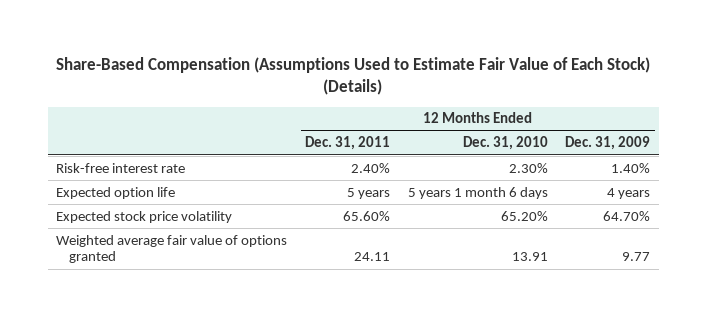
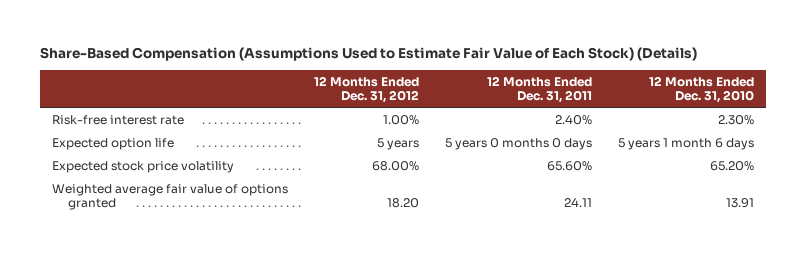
[565,136,651,151] Dec. 31, 2009 -> none
none -> [314,75,420,104] 12 Months Ended Dec. 31, 2012
[347,187,391,199] 5 years -> [444,137,592,150] 5 years 0 months 0 days

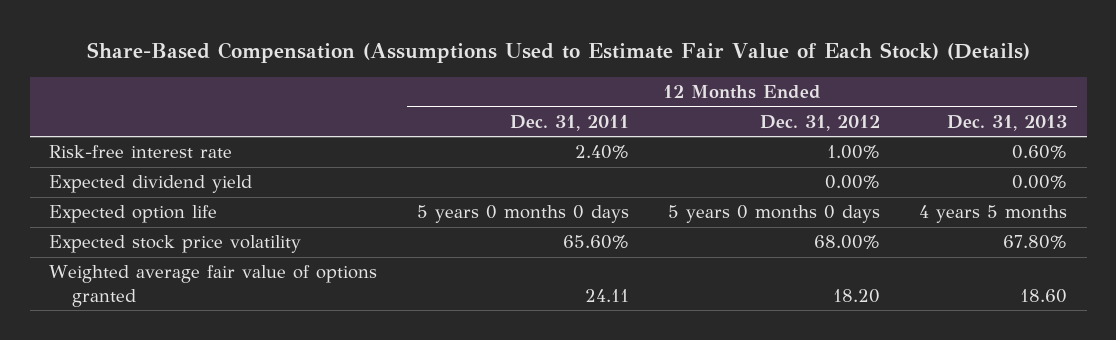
[648,75,754,104] 12 Months Ended Dec. 31, 2010 -> none
none -> [947,114,1068,131] Dec. 31, 2013
none -> [49,175,253,194] Expected dividend yield
[377,137,420,150] 5 years -> [667,205,880,224] 5 years 0 months 0 days

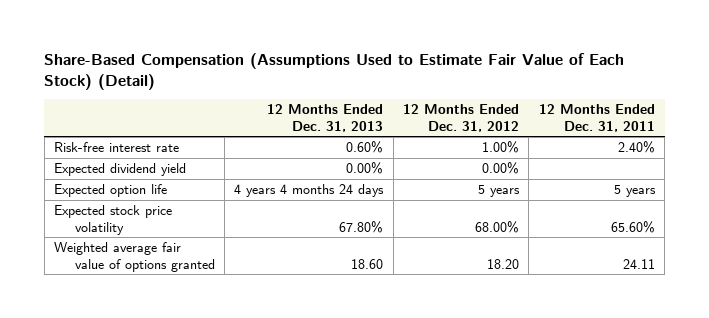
[87,42,1031,64] Share-Based Compensation (Assumptions Used to Estimate Fair Value of Each Stock) (Details) -> [44,53,625,90] Share-Based Compensation (Assumptions Used to Estimate Fair Value of Each Stock) (Detail)
[416,205,629,224] 5 years 0 months 0 days -> [613,184,656,197] 5 years
[667,205,880,224] 5 years 0 months 0 days -> [478,184,521,197] 5 years
[919,205,1068,224] 4 years 5 months -> [234,183,385,197] 4 years 4 months 24 days

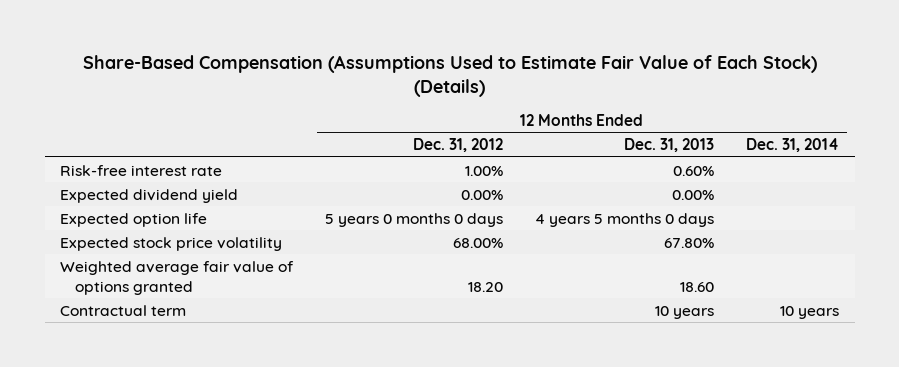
[44,53,625,90] Share-Based Compensation (Assumptions Used to Estimate Fair Value of Each Stock) (Detail) -> [82,54,817,98] Share-Based Compensation (Assumptions Used to Estimate Fair Value of Each Stock) (Details)
[538,103,655,132] 12 Months Ended Dec. 31, 2011 -> none
none -> [745,138,839,153] Dec. 31, 2014
[234,183,385,197] 4 years 4 months 24 days -> [534,212,714,227] 4 years 5 months 0 days
[478,184,521,197] 5 years -> [325,212,504,227] 5 years 0 months 0 days
none -> [60,304,187,316] Contractual term

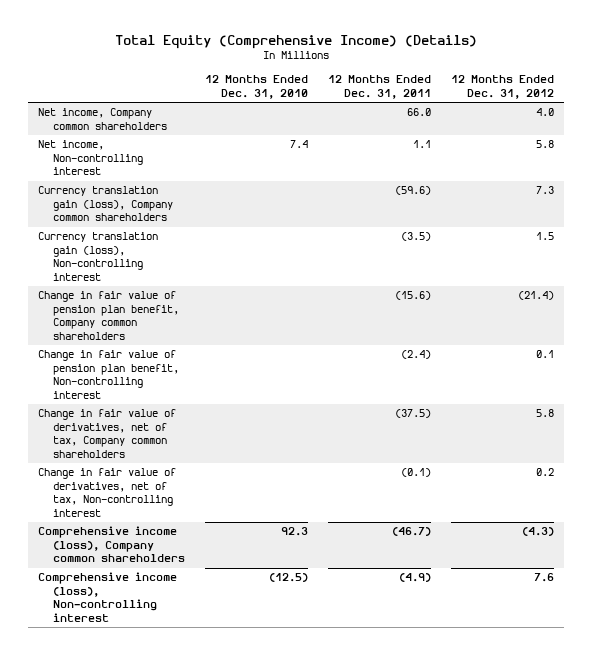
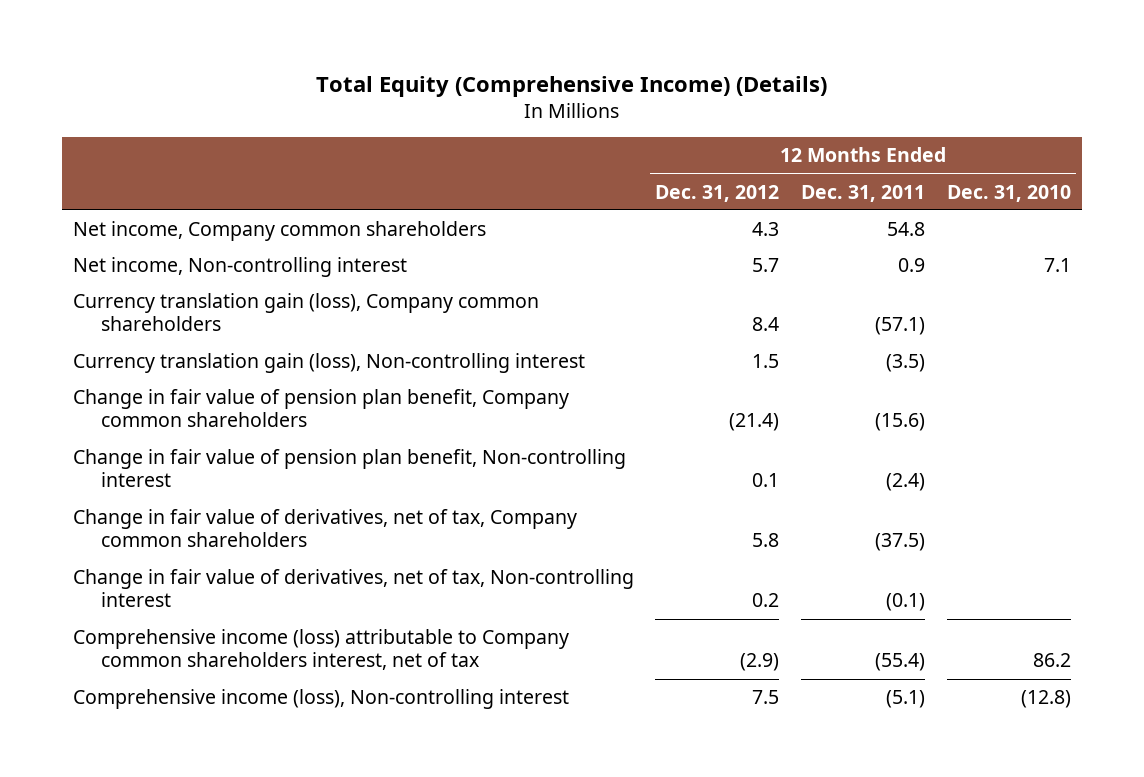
[406,108,431,117] 66.0 -> [887,222,926,237] 54.8
[535,108,554,117] 4.0 -> [752,222,780,237] 4.3
[289,140,308,149] 7.4 -> [1043,258,1071,273] 7.1
[412,140,431,149] 1.1 -> [898,258,926,273] 0.9
[535,140,554,149] 5.8 -> [752,258,780,273] 5.7
[394,186,431,196] (59.6) -> [875,317,926,336] (57.1)
[535,186,554,195] 7.3 -> [752,317,780,332] 8.4
[38,526,185,563] Comprehensive income (loss), Company common shareholders -> [72,629,569,671] Comprehensive income (loss) attributable to Company common shareholders interest, net of tax
[280,527,308,537] 92.3 -> [1032,653,1071,668] 86.2
[391,527,431,537] (46.7) -> [875,653,926,672] (55.4)
[521,527,554,537] (4.3) -> [740,653,780,672] (2.9)
[268,573,308,583] (12.5) -> [1020,690,1071,709] (12.8)
[398,573,431,583] (4.9) -> [886,690,926,709] (5.1)
[533,573,554,583] 7.6 -> [752,690,780,705] 7.5

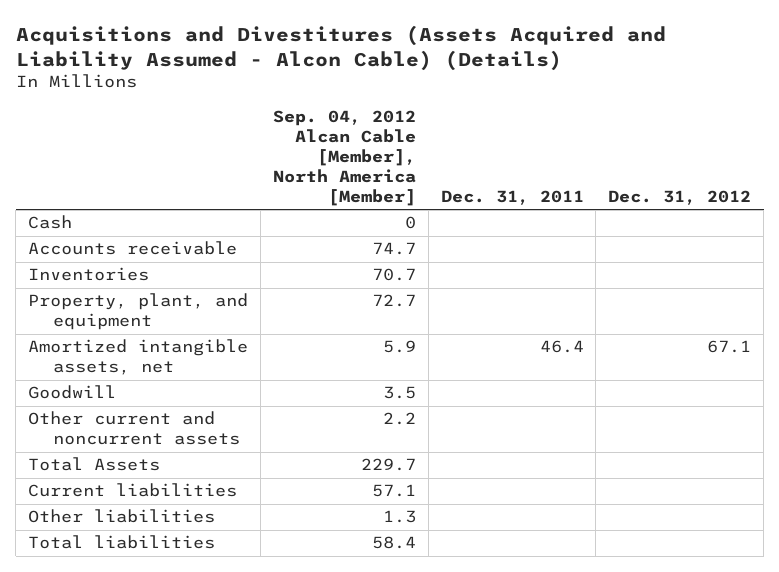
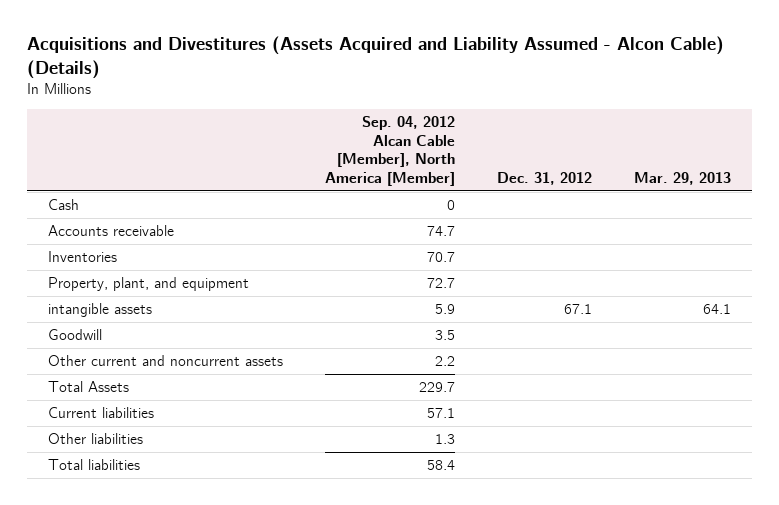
[440,189,584,205] Dec. 31, 2011 -> none
none -> [633,171,731,185] Mar. 29, 2013
[28,339,249,376] Amortized intangible assets, net -> [47,303,152,318] intangible assets

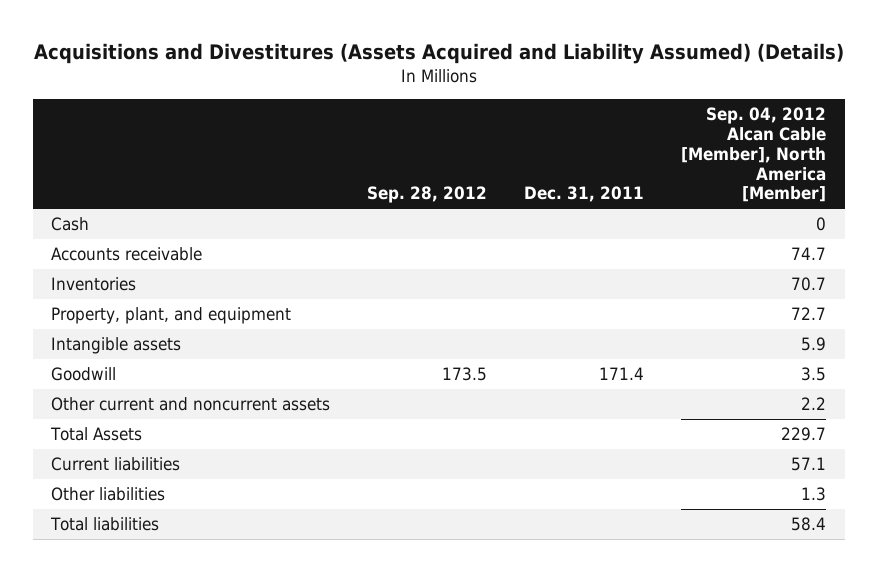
[26,36,724,79] Acquisitions and Divestitures (Assets Acquired and Liability Assumed - Alcon Cable) (Details) -> [33,43,844,65] Acquisitions and Divestitures (Assets Acquired and Liability Assumed) (Details)
[496,171,592,185] Dec. 31, 2012 -> none
[633,171,731,185] Mar. 29, 2013 -> none
none -> [367,186,488,204] Sep. 28, 2012
none -> [524,186,645,203] Dec. 31, 2011
[47,303,152,318] intangible assets -> [51,336,182,354] Intangible assets

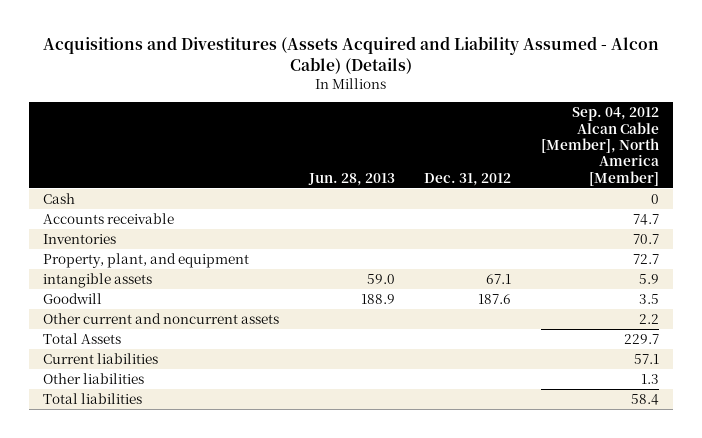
[33,43,844,65] Acquisitions and Divestitures (Assets Acquired and Liability Assumed) (Details) -> [43,35,660,74] Acquisitions and Divestitures (Assets Acquired and Liability Assumed - Alcon Cable) (Details)
[367,186,488,204] Sep. 28, 2012 -> none
[524,186,645,203] Dec. 31, 2011 -> none
none -> [307,172,395,186] Jun. 28, 2013
none -> [424,172,512,186] Dec. 31, 2012
[51,336,182,354] Intangible assets -> [43,273,153,289] intangible assets

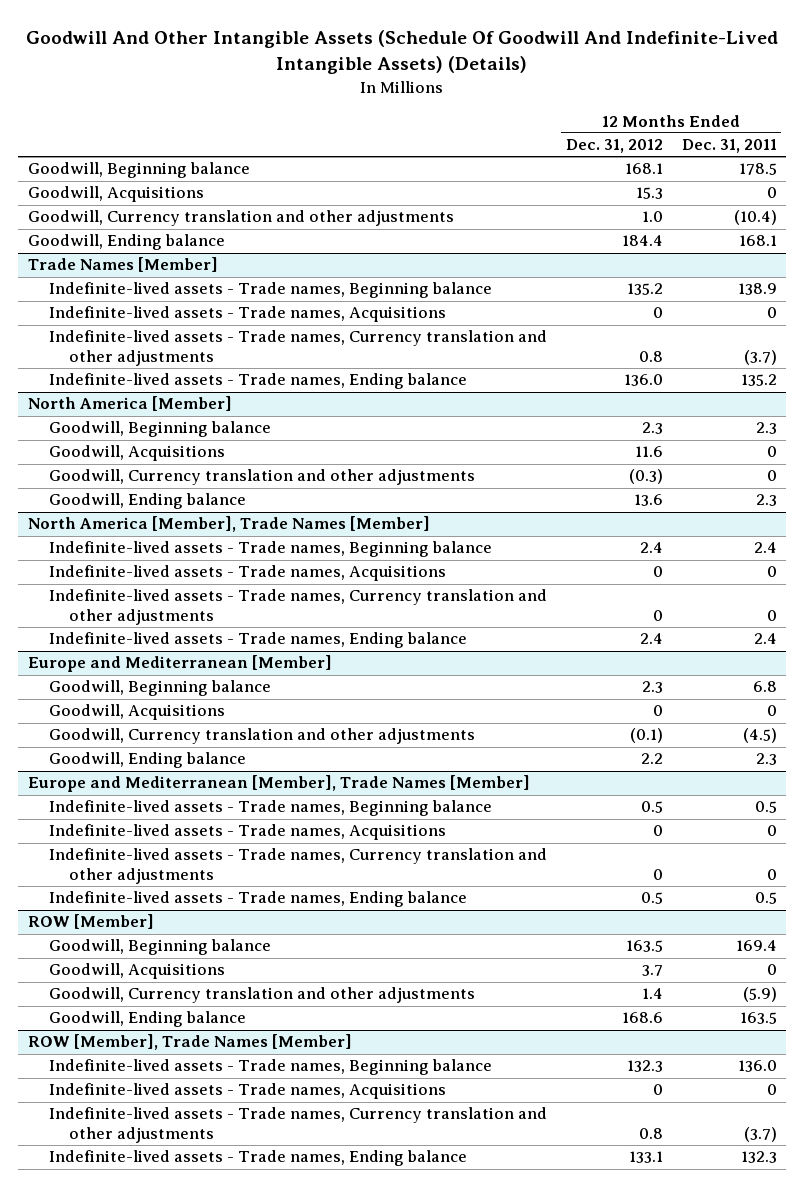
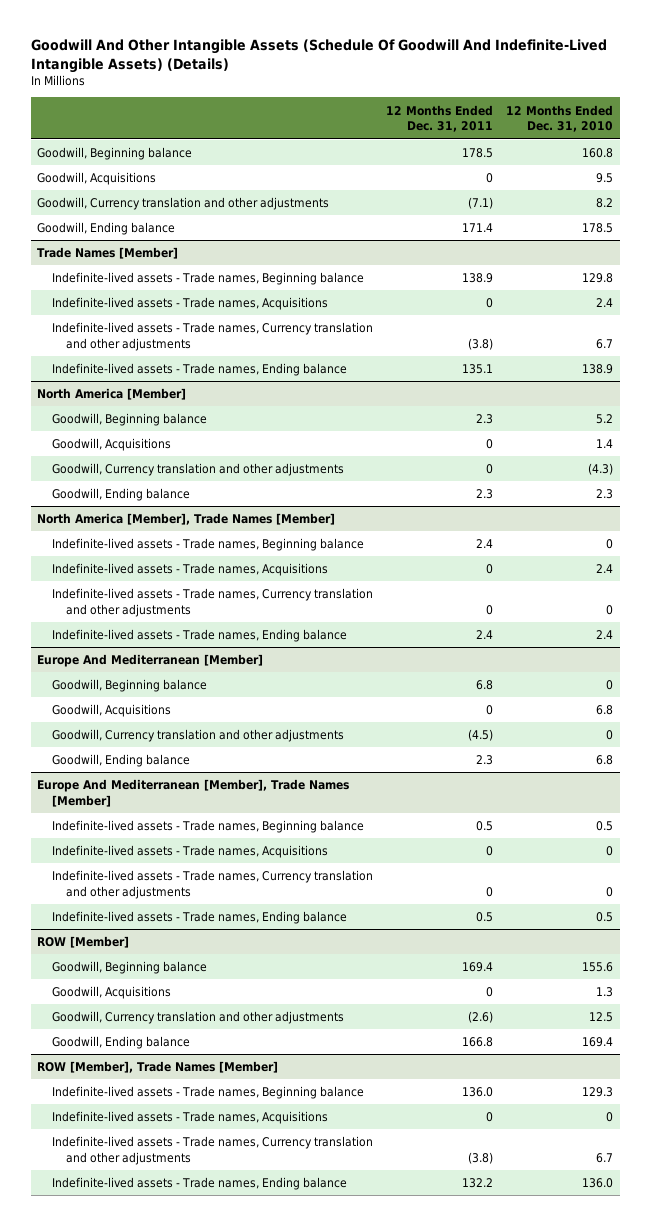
[565,139,663,154] Dec. 31, 2012 -> none
none -> [506,104,614,133] 12 Months Ended Dec. 31, 2010
[733,210,777,226] (10.4) -> [467,197,493,210] (7.1)
[738,235,777,247] 168.1 -> [461,223,493,233] 171.4
[743,349,777,365] (3.7) -> [467,337,493,350] (3.8)
[740,374,777,387] 135.2 -> [461,364,493,375] 135.1
[27,655,332,673] Europe and Mediterranean [Member] -> [37,654,264,668] Europe And Mediterranean [Member]
[27,775,530,793] Europe and Mediterranean [Member], Trade Names [Member] -> [37,779,350,807] Europe And Mediterranean [Member], Trade Names [Member]
[742,987,777,1003] (5.9) -> [467,1011,493,1024] (2.6)
[739,1012,777,1025] 163.5 -> [461,1037,493,1048] 166.8
[743,1126,777,1142] (3.7) -> [467,1151,493,1164] (3.8)
[740,1151,777,1164] 132.3 -> [461,1178,493,1189] 132.2

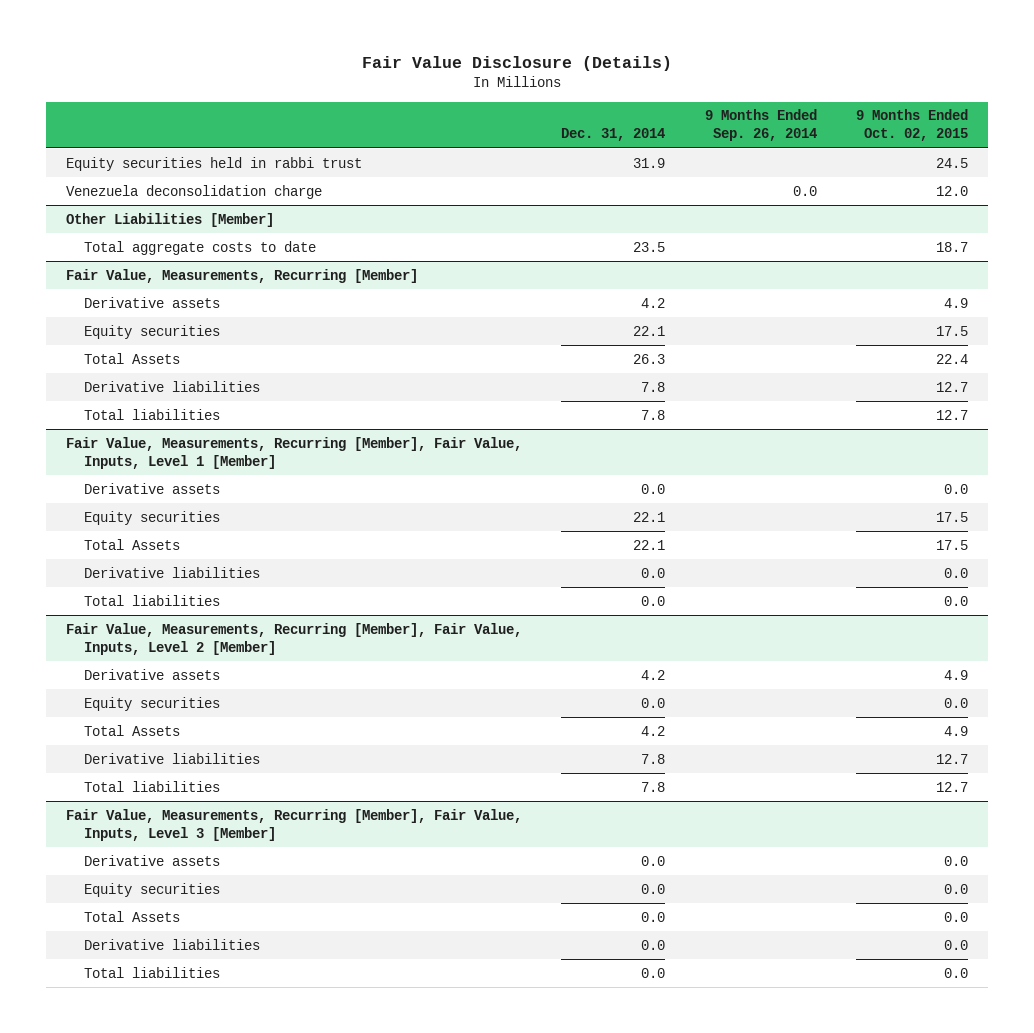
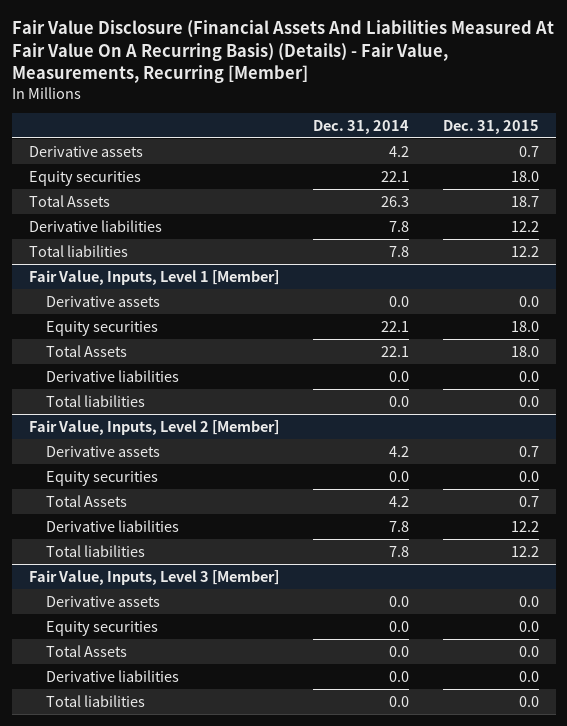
[361,56,672,72] Fair Value Disclosure (Details) -> [11,20,554,84] Fair Value Disclosure (Financial Assets And Liabilities Measured At Fair Value On A Recurring Basis) (Details) - Fair Value, Measurements, Recurring [Member]
[704,109,817,142] 9 Months Ended Sep. 26, 2014 -> none
[855,109,968,142] 9 Months Ended Oct. 02, 2015 -> none
none -> [442,119,539,134] Dec. 31, 2015
[65,156,362,171] Equity securities held in rabbi trust -> none
[65,184,322,199] Venezuela deconsolidation charge -> none
[65,212,274,227] Other Liabilities [Member] -> none
[83,240,316,255] Total aggregate costs to date -> none
[65,268,418,283] Fair Value, Measurements, Recurring [Member] -> none
[65,436,522,469] Fair Value, Measurements, Recurring [Member], Fair Value, Inputs, Level 1 [Member] -> [28,269,279,285] Fair Value, Inputs, Level 1 [Member]
[65,622,522,655] Fair Value, Measurements, Recurring [Member], Fair Value, Inputs, Level 2 [Member] -> [28,419,279,435] Fair Value, Inputs, Level 2 [Member]
[65,808,522,841] Fair Value, Measurements, Recurring [Member], Fair Value, Inputs, Level 3 [Member] -> [28,569,279,585] Fair Value, Inputs, Level 3 [Member]

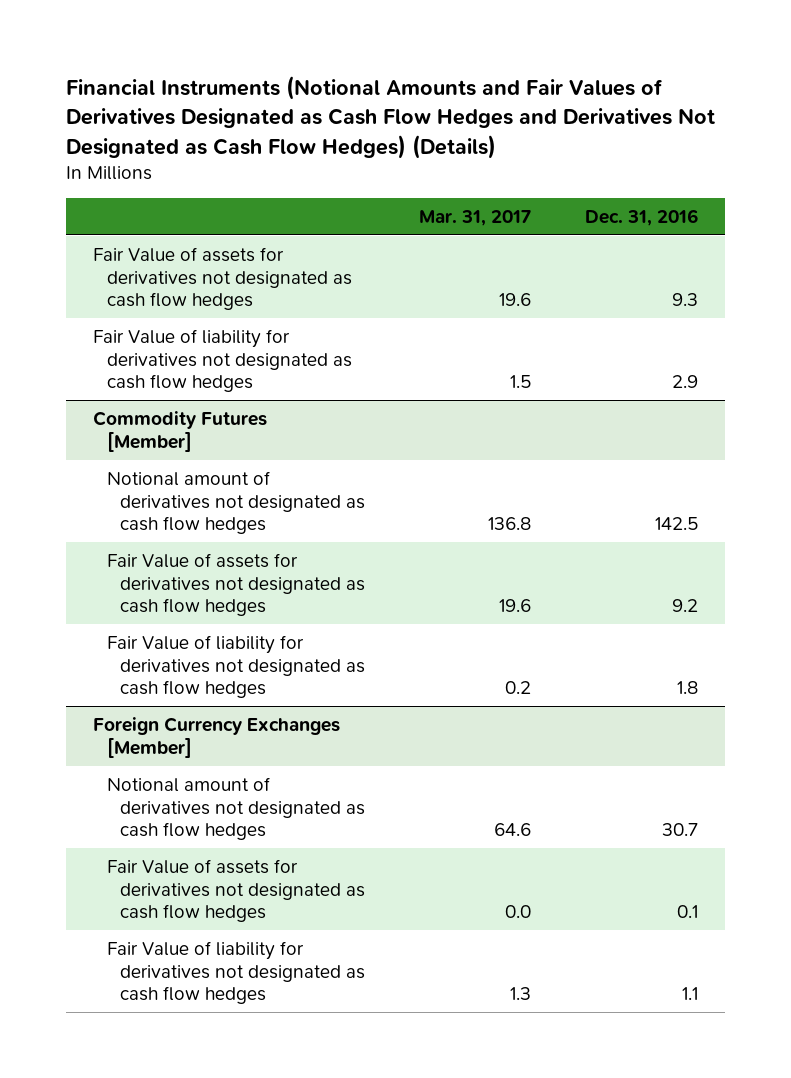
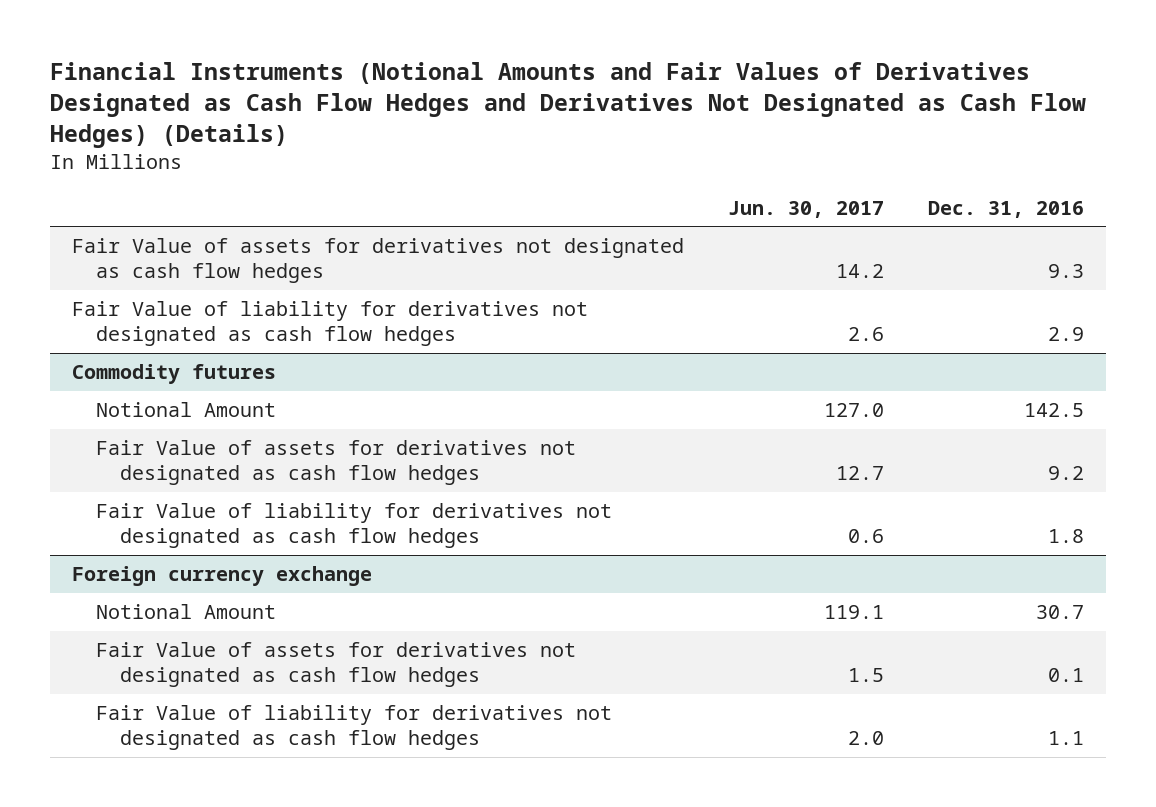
[419,209,532,226] Mar. 31, 2017 -> none
none -> [728,200,885,218] Jun. 30, 2017
[92,410,267,452] Commodity Futures [Member] -> [71,364,276,385] Commodity futures
[106,470,366,535] Notional amount of derivatives not designated as cash flow hedges -> [96,402,277,418] Notional Amount
[92,716,340,758] Foreign Currency Exchanges [Member] -> [71,566,372,587] Foreign currency exchange
[106,776,366,841] Notional amount of derivatives not designated as cash flow hedges -> [96,604,277,620] Notional Amount

